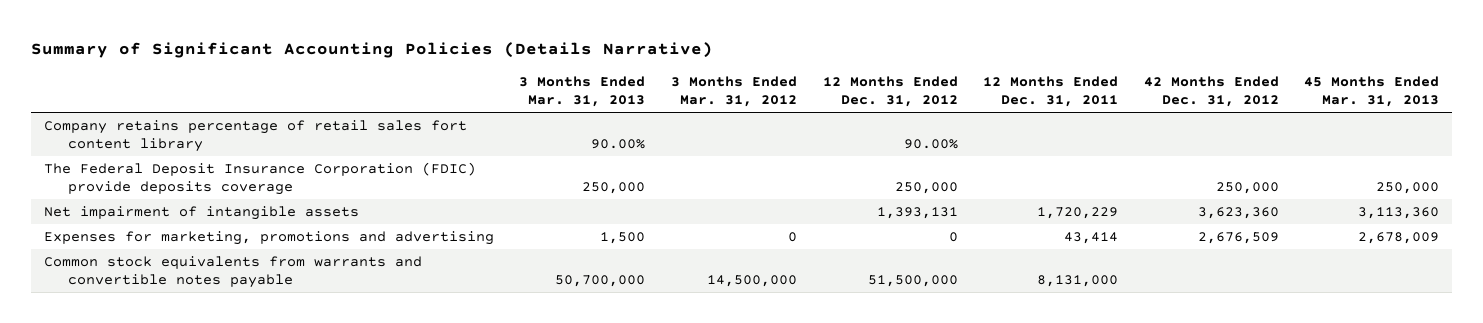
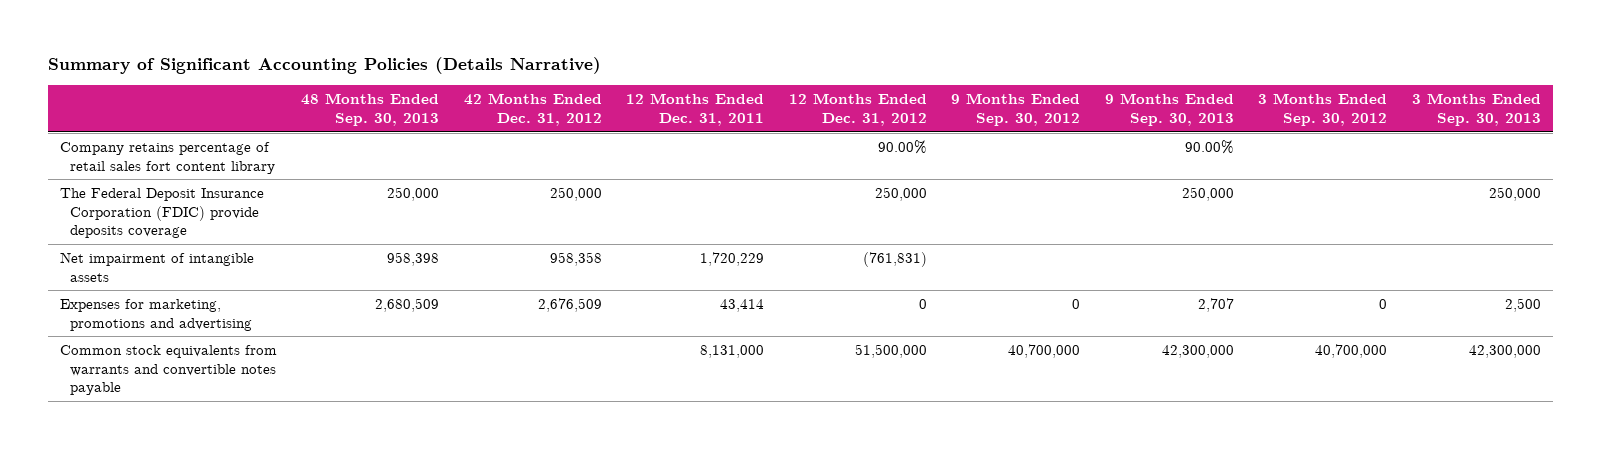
[519,76,646,108] 3 Months Ended Mar. 31, 2013 -> none
[670,76,797,108] 3 Months Ended Mar. 31, 2012 -> none
[1304,76,1440,108] 45 Months Ended Mar. 31, 2013 -> none
none -> [301,93,440,126] 48 Months Ended Sep. 30, 2013
none -> [951,93,1081,126] 9 Months Ended Sep. 30, 2012
none -> [1104,93,1234,126] 9 Months Ended Sep. 30, 2013
none -> [1258,93,1388,126] 3 Months Ended Sep. 30, 2012
none -> [1411,93,1541,126] 3 Months Ended Sep. 30, 2013
[876,207,958,220] 1,393,131 -> [862,251,927,267] (761,831)
[1197,207,1279,220] 3,623,360 -> [549,251,602,266] 958,358

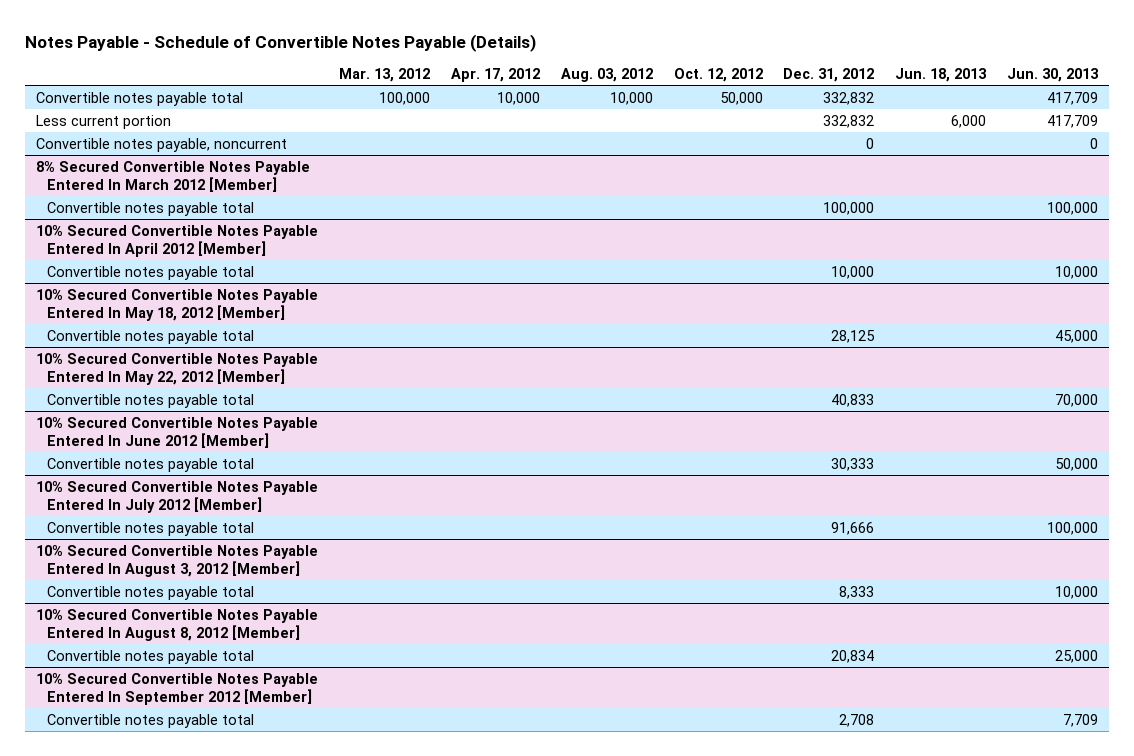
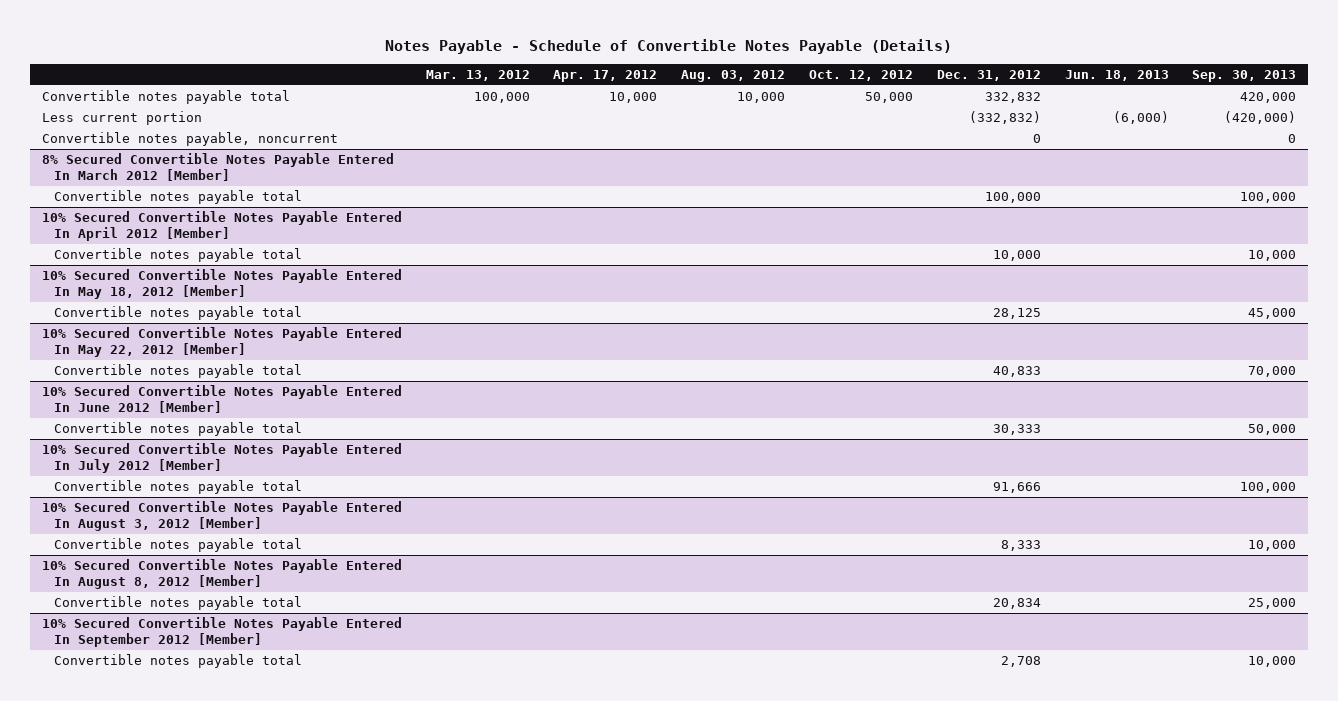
[1007,68,1100,83] Jun. 30, 2013 -> none
none -> [1192,70,1297,83] Sep. 30, 2013
[823,114,875,128] 332,832 -> [968,111,1041,125] (332,832)
[951,114,987,128] 6,000 -> [1112,111,1169,125] (6,000)

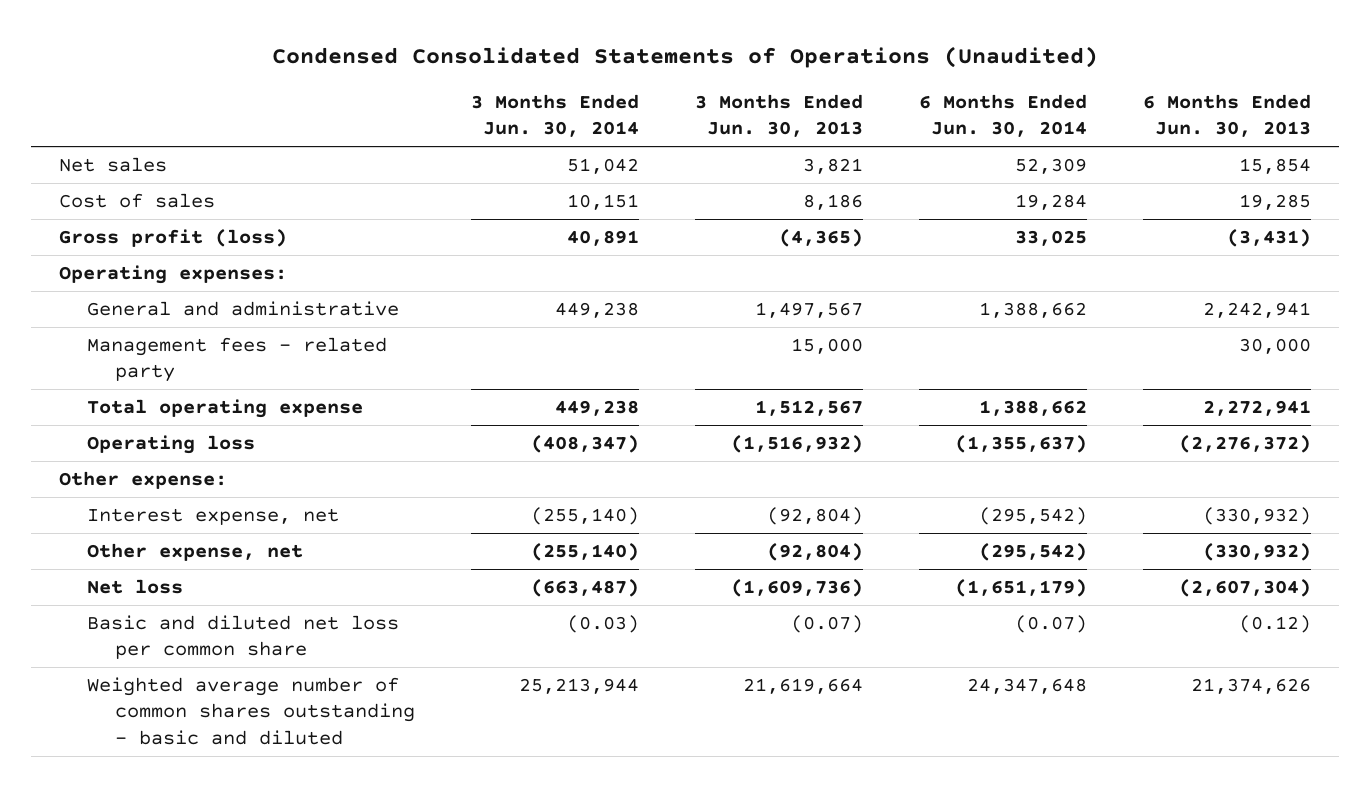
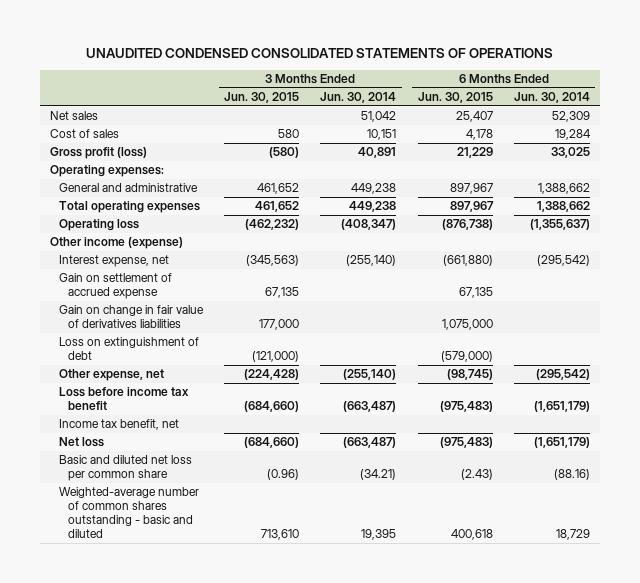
[272,46,1099,69] Condensed Consolidated Statements of Operations (Unaudited) -> [85,48,553,59] UNAUDITED CONDENSED CONSOLIDATED STATEMENTS OF OPERATIONS
[695,93,864,138] 3 Months Ended Jun. 30, 2013 -> none
[1142,93,1311,138] 6 Months Ended Jun. 30, 2013 -> none
none -> [224,92,300,104] Jun. 30, 2015
none -> [417,92,493,104] Jun. 30, 2015
[87,337,388,383] Management fees - related party -> none
[87,399,364,419] Total operating expense -> [59,201,201,214] Total operating expenses
[59,471,228,490] Other expense: -> [50,237,184,250] Other income (expense)
none -> [59,273,173,300] Gain on settlement of accrued expense
none -> [59,305,205,329] Gain on change in fair value of derivatives liabilities
none -> [59,337,200,361] Loss on extinguishment of debt
none -> [59,387,190,411] Loss before income tax benefit
none -> [59,419,180,431] Income tax benefit, net
[567,615,640,634] (0.03) -> [360,469,397,481] (34.21)
[1015,615,1088,634] (0.07) -> [553,469,590,481] (88.16)
[87,677,416,745] Weighted average number of common shares outstanding - basic and diluted -> [59,487,200,539] Weighted-average number of common shares outstanding - basic and diluted
[519,678,640,695] 25,213,944 -> [361,529,397,541] 19,395
[967,678,1088,695] 24,347,648 -> [555,529,590,541] 18,729

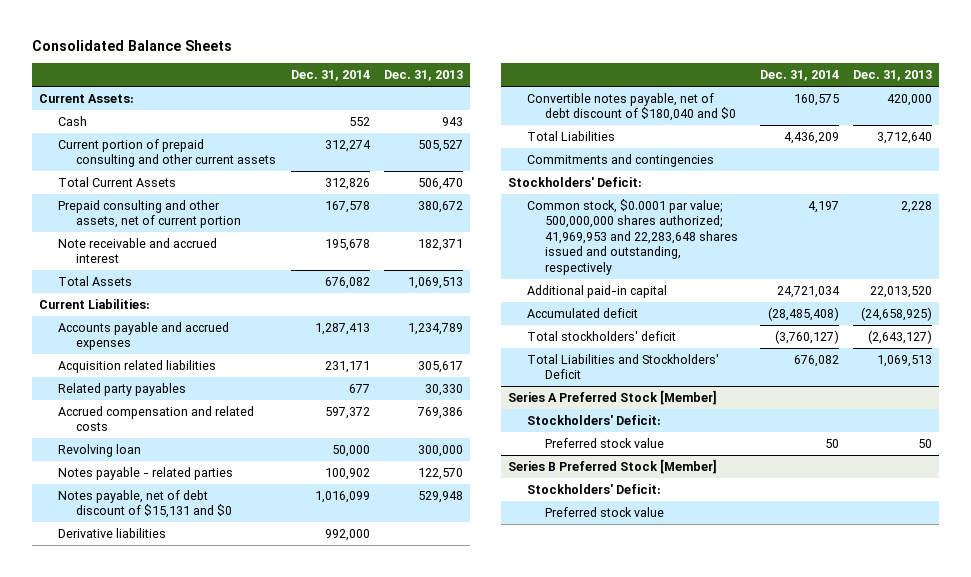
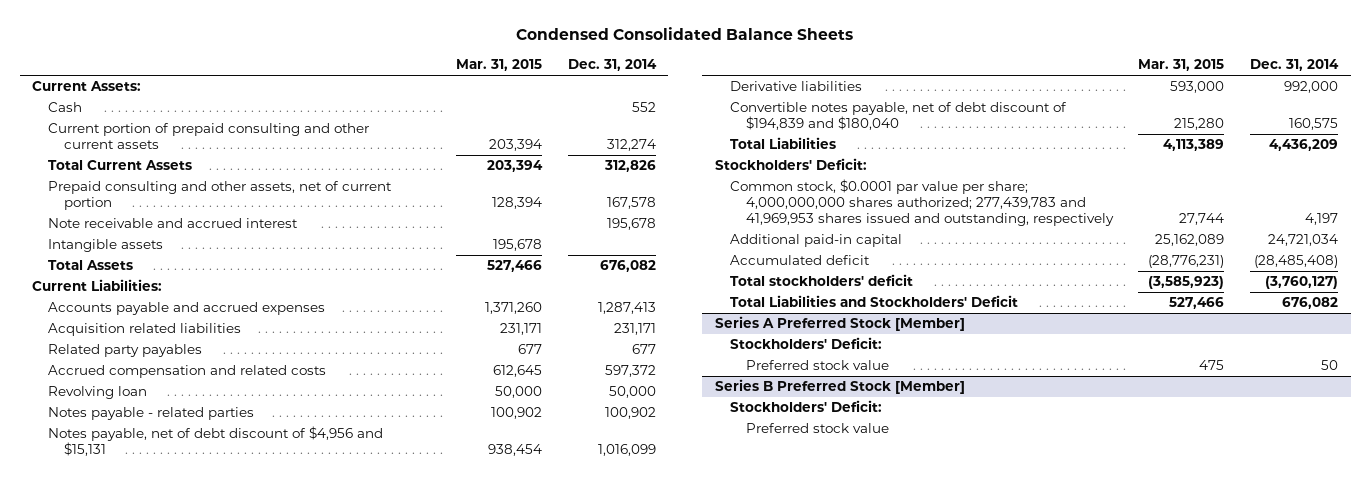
[31,39,232,51] Consolidated Balance Sheets -> [516,27,854,41] Condensed Consolidated Balance Sheets
[383,70,463,82] Dec. 31, 2013 -> none
none -> [456,59,543,72] Mar. 31, 2015
none -> [47,239,163,253] Intangible assets
[57,489,233,519] Notes payable, net of debt discount of $15,131 and $0 -> [47,426,383,457] Notes payable, net of debt discount of $4,956 and $15,131
[526,92,737,122] Convertible notes payable, net of debt discount of $180,040 and $0 -> [730,102,1068,131] Convertible notes payable, net of debt discount of $194,839 and $180,040
[526,153,714,167] Commitments and contingencies -> none
[526,198,739,276] Common stock, $0.0001 par value; 500,000,000 shares authorized; 41,969,953 and 22,283,648 shares issued and outstanding, respectively -> [730,179,1115,226] Common stock, $0.0001 par value per share; 4,000,000,000 shares authorized; 277,439,783 and 41,969,953 shares issued and outstanding, respectively

